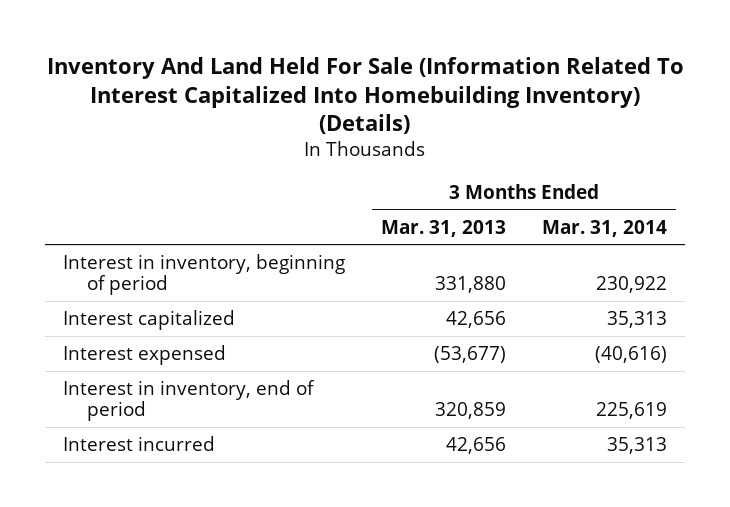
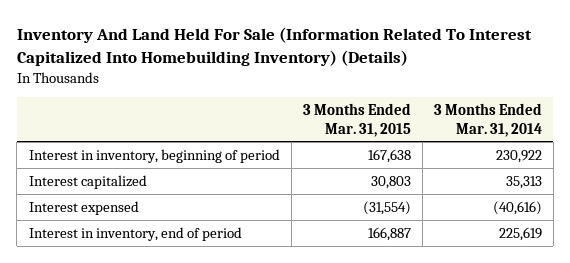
[381,219,507,237] Mar. 31, 2013 -> none
none -> [302,103,411,137] 3 Months Ended Mar. 31, 2015
[62,435,215,451] Interest incurred -> none

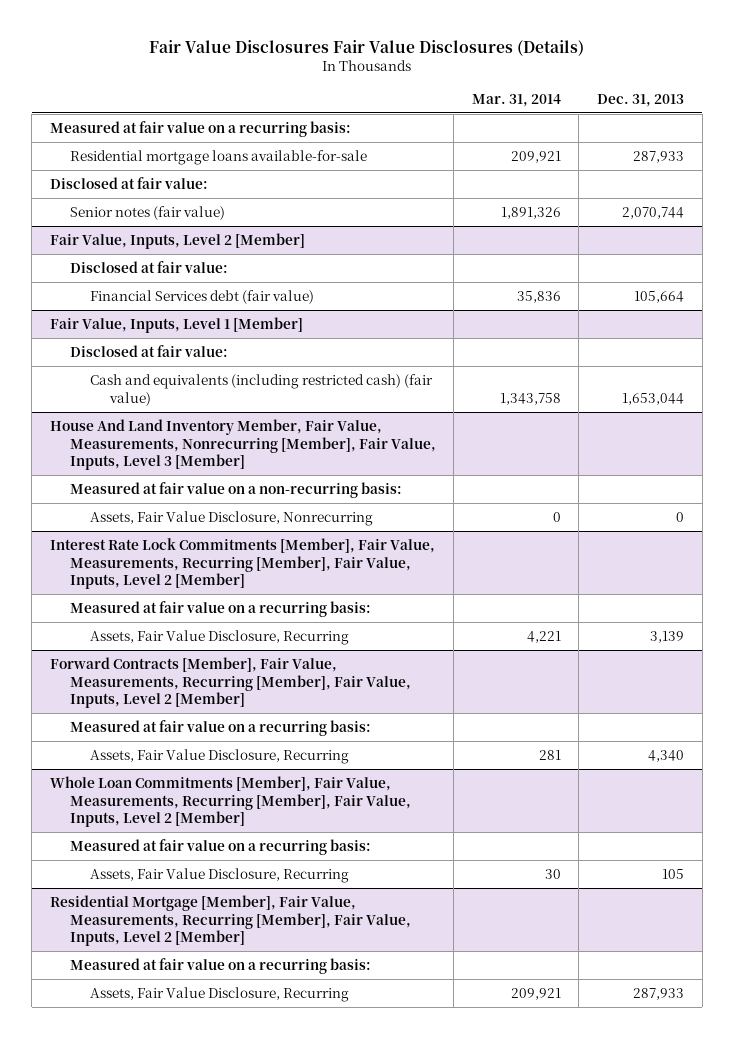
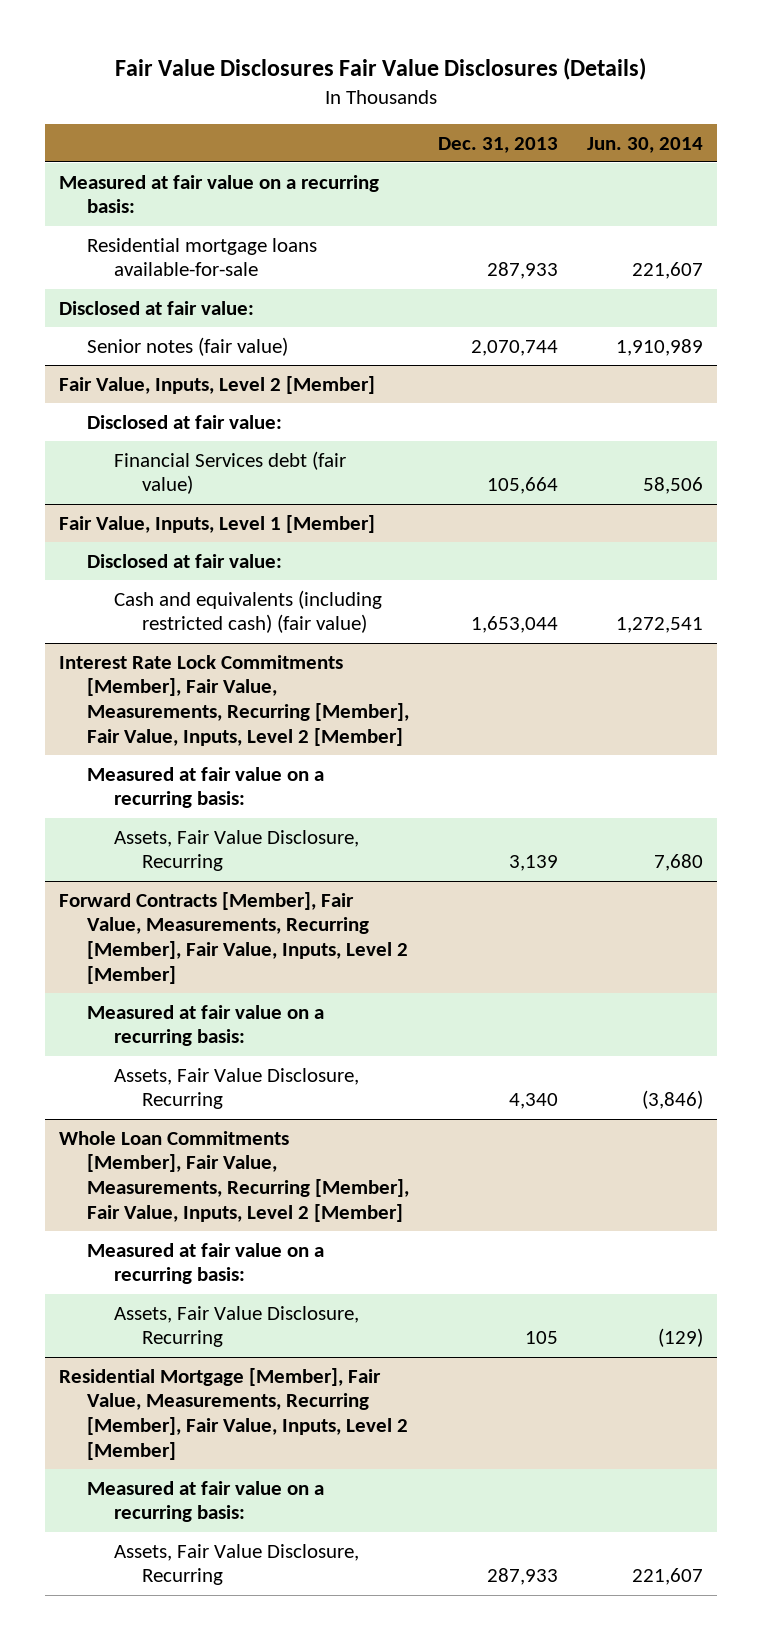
[471,93,561,107] Mar. 31, 2014 -> none
none -> [586,136,703,153] Jun. 30, 2014
[49,418,436,471] House And Land Inventory Member, Fair Value, Measurements, Nonrecurring [Member], Fair Value, Inputs, Level 3 [Member] -> none
[69,481,402,498] Measured at fair value on a non-recurring basis: -> none
[89,510,373,526] Assets, Fair Value Disclosure, Nonrecurring -> none

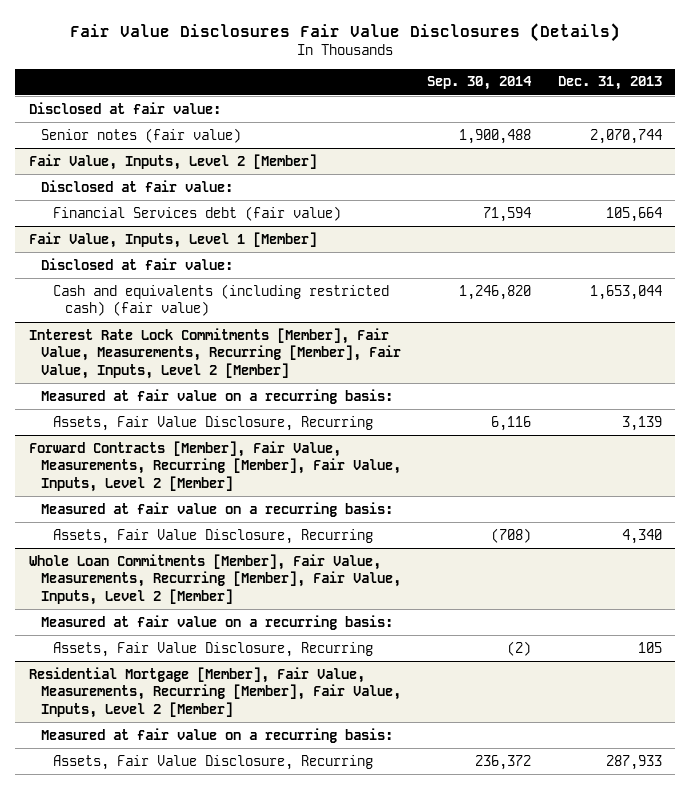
[586,136,703,153] Jun. 30, 2014 -> none
none -> [427,76,533,91] Sep. 30, 2014
[59,174,380,214] Measured at fair value on a recurring basis: -> none
[86,237,317,277] Residential mortgage loans available-for-sale -> none

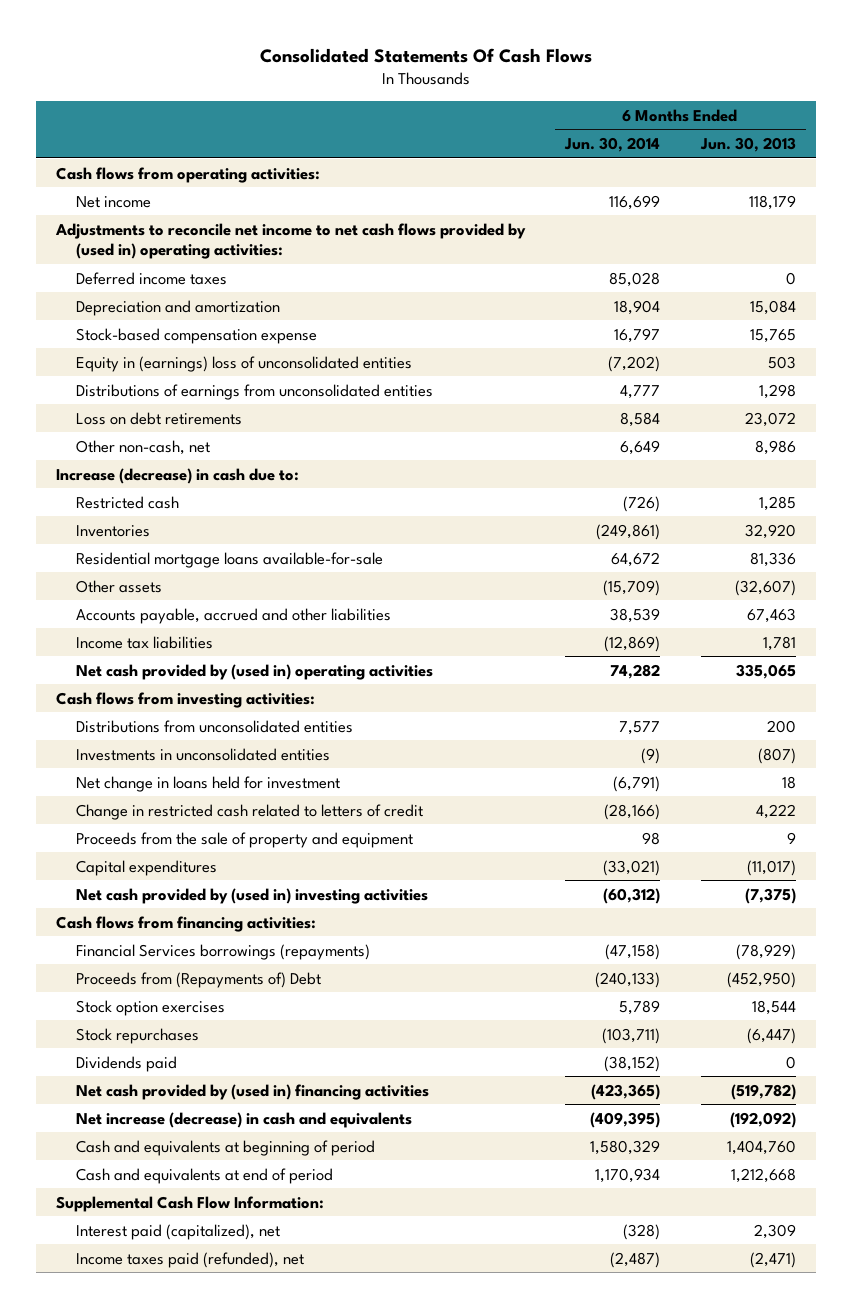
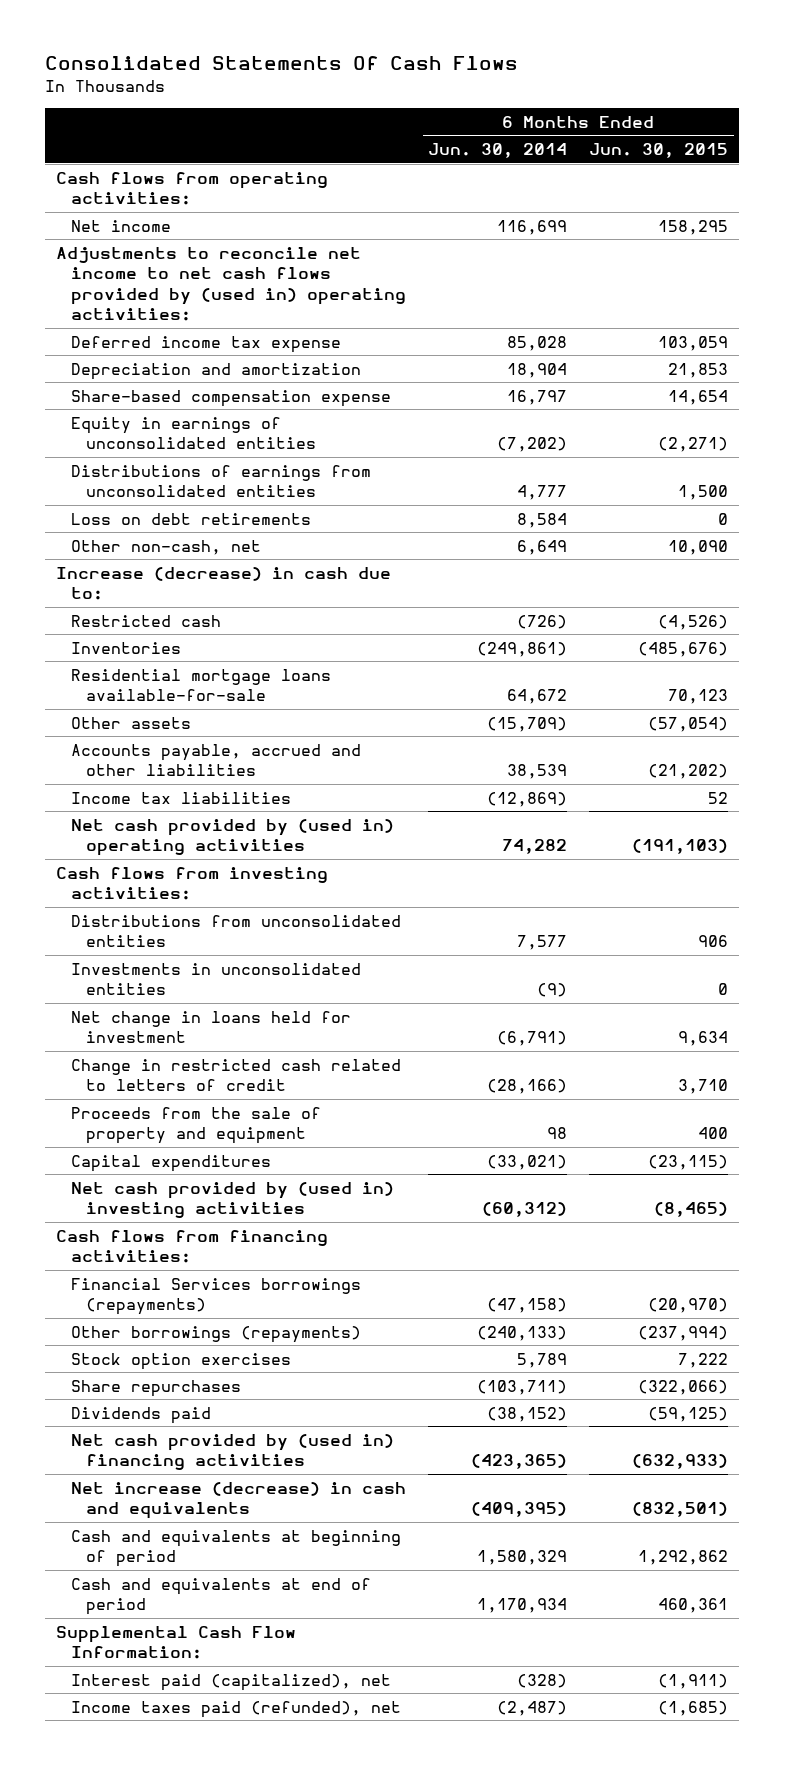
[699,136,796,152] Jun. 30, 2013 -> none
none -> [589,143,729,159] Jun. 30, 2015
[76,271,228,285] Deferred income taxes -> [70,335,341,353] Deferred income tax expense
[76,327,318,344] Stock-based compensation expense -> [70,389,391,407] Share-based compensation expense
[76,355,413,372] Equity in (earnings) loss of unconsolidated entities -> [70,416,316,450] Equity in earnings of unconsolidated entities
[76,971,322,988] Proceeds from (Repayments of) Debt -> [70,1325,361,1343] Other borrowings (repayments)
[76,1027,200,1044] Stock repurchases -> [70,1379,241,1397] Share repurchases

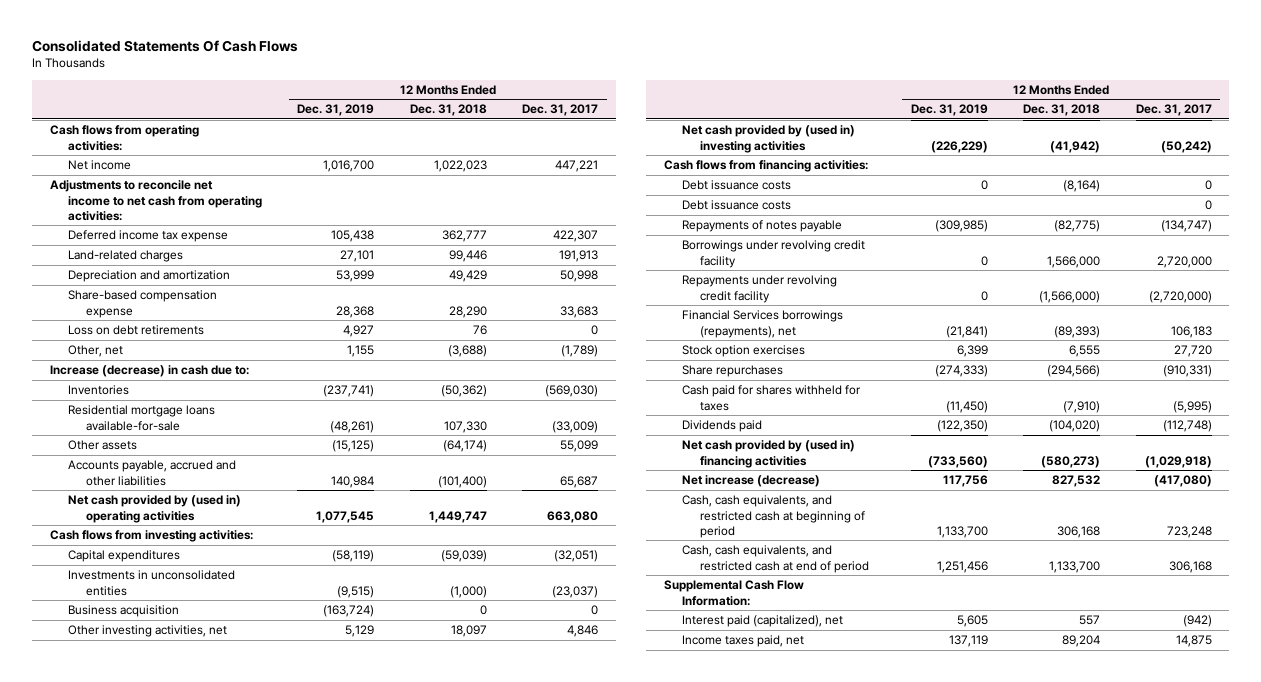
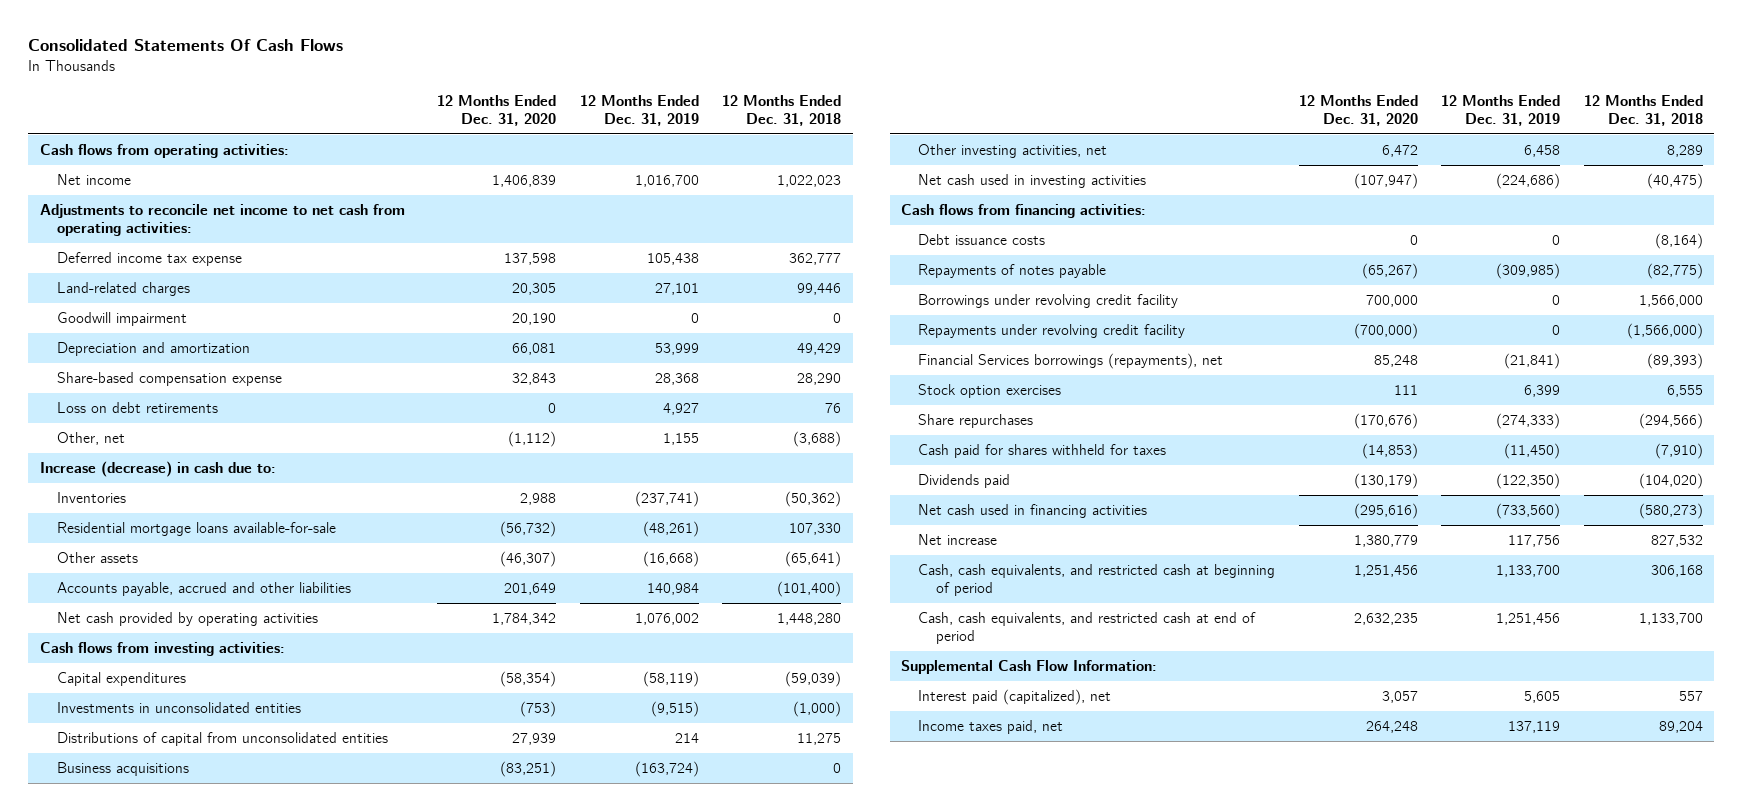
[521,104,598,117] Dec. 31, 2017 -> none
none -> [437,94,557,126] 12 Months Ended Dec. 31, 2020
none -> [56,311,187,326] Goodwill impairment
[332,440,375,453] (15,125) -> [642,550,699,567] (16,668)
[442,440,487,453] (64,174) -> [784,550,841,567] (65,641)
[68,495,242,523] Net cash provided by (used in) operating activities -> [56,611,318,626] Net cash provided by operating activities
[316,510,375,523] 1,077,545 -> [634,612,699,625] 1,076,002
[428,510,487,523] 1,449,747 -> [776,612,841,625] 1,448,280
none -> [56,731,388,746] Distributions of capital from unconsolidated entities
[68,605,180,618] Business acquisition -> [56,761,189,776] Business acquisitions
[345,625,375,638] 5,129 -> [1524,144,1561,157] 6,458
[450,625,487,638] 18,097 -> [1666,144,1703,157] 8,289
[681,125,855,153] Net cash provided by (used in) investing activities -> [918,173,1147,188] Net cash used in investing activities
[931,140,989,153] (226,229) -> [1496,172,1561,189] (224,686)
[1050,140,1101,153] (41,942) -> [1646,172,1703,189] (40,475)
[681,200,791,211] Debt issuance costs -> none
[681,440,855,468] Net cash provided by (used in) financing activities -> [918,503,1148,518] Net cash used in financing activities
[681,475,820,488] Net increase (decrease) -> [918,533,998,545] Net increase

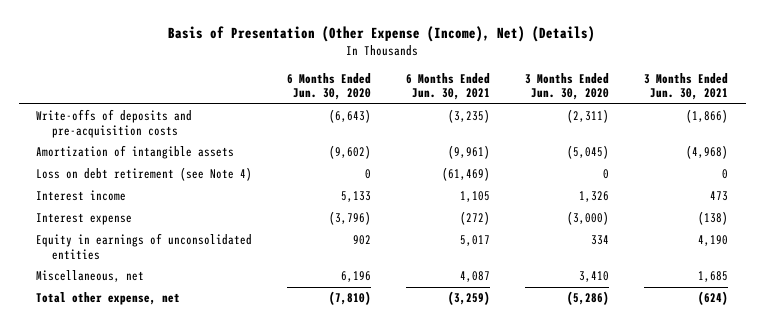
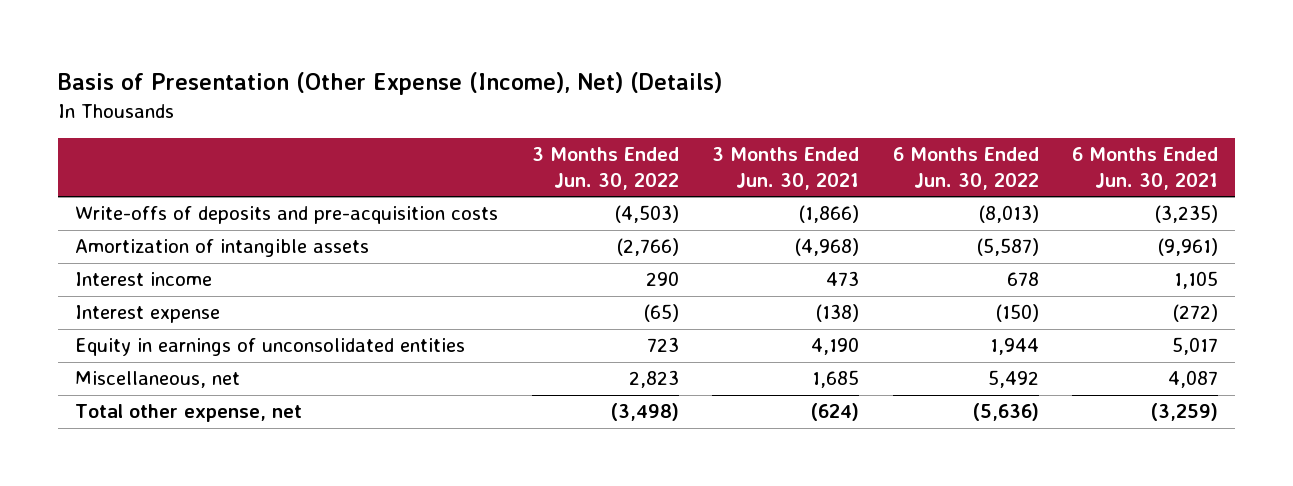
[287,72,372,101] 6 Months Ended Jun. 30, 2020 -> none
[525,72,610,101] 3 Months Ended Jun. 30, 2020 -> none
none -> [531,147,679,190] 3 Months Ended Jun. 30, 2022
none -> [892,147,1039,190] 6 Months Ended Jun. 30, 2022
[36,167,253,182] Loss on debt retirement (see Note 4) -> none

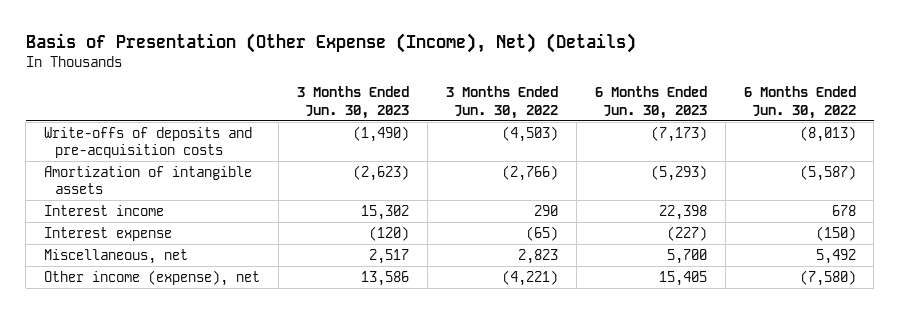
[712,147,860,190] 3 Months Ended Jun. 30, 2021 -> none
[1072,147,1219,190] 6 Months Ended Jun. 30, 2021 -> none
none -> [297,86,410,119] 3 Months Ended Jun. 30, 2023
none -> [594,86,707,119] 6 Months Ended Jun. 30, 2023
[75,338,466,357] Equity in earnings of unconsolidated entities -> none
[75,404,303,423] Total other expense, net -> [44,269,261,286] Other income (expense), net
[610,403,679,422] (3,498) -> [501,269,558,286] (4,221)
[972,403,1039,422] (5,636) -> [799,269,856,286] (7,580)

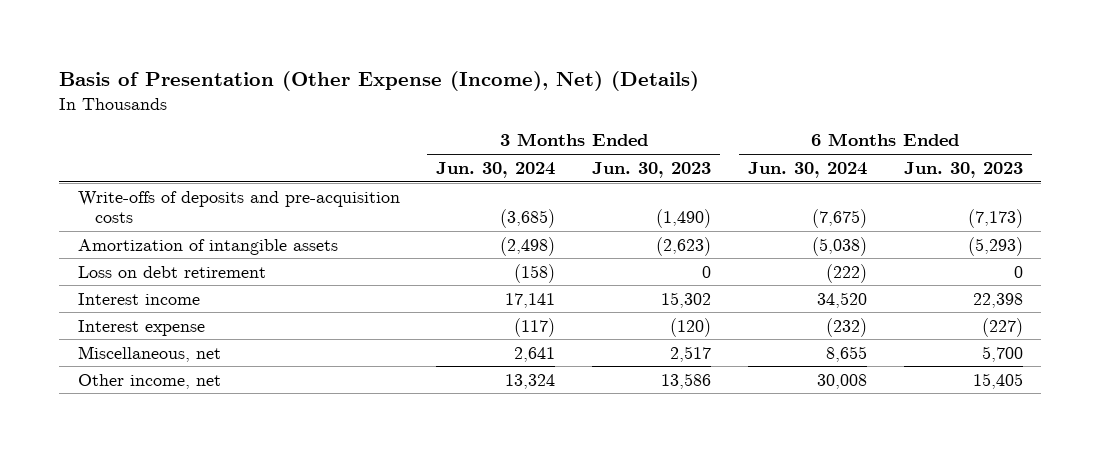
[445,86,558,119] 3 Months Ended Jun. 30, 2022 -> none
[743,86,856,119] 6 Months Ended Jun. 30, 2022 -> none
none -> [436,161,556,178] Jun. 30, 2024
none -> [747,161,867,178] Jun. 30, 2024
none -> [77,265,266,278] Loss on debt retirement
[44,269,261,286] Other income (expense), net -> [77,373,221,389] Other income, net

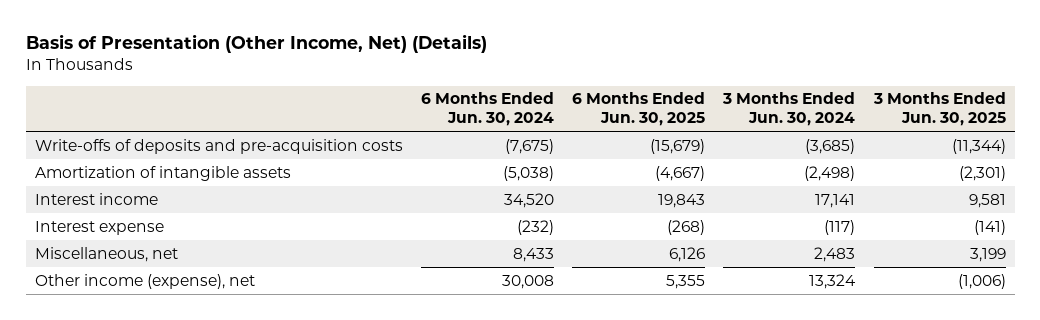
[59,71,700,92] Basis of Presentation (Other Expense (Income), Net) (Details) -> [25,34,487,54] Basis of Presentation (Other Income, Net) (Details)
[592,161,712,178] Jun. 30, 2023 -> none
[903,161,1023,178] Jun. 30, 2023 -> none
none -> [572,92,706,127] 6 Months Ended Jun. 30, 2025
none -> [872,92,1006,127] 3 Months Ended Jun. 30, 2025
[77,265,266,278] Loss on debt retirement -> none
[514,346,556,362] 2,641 -> [814,246,856,262] 2,483
[825,345,867,362] 8,655 -> [512,247,554,262] 8,433
[77,373,221,389] Other income, net -> [34,273,255,289] Other income (expense), net

